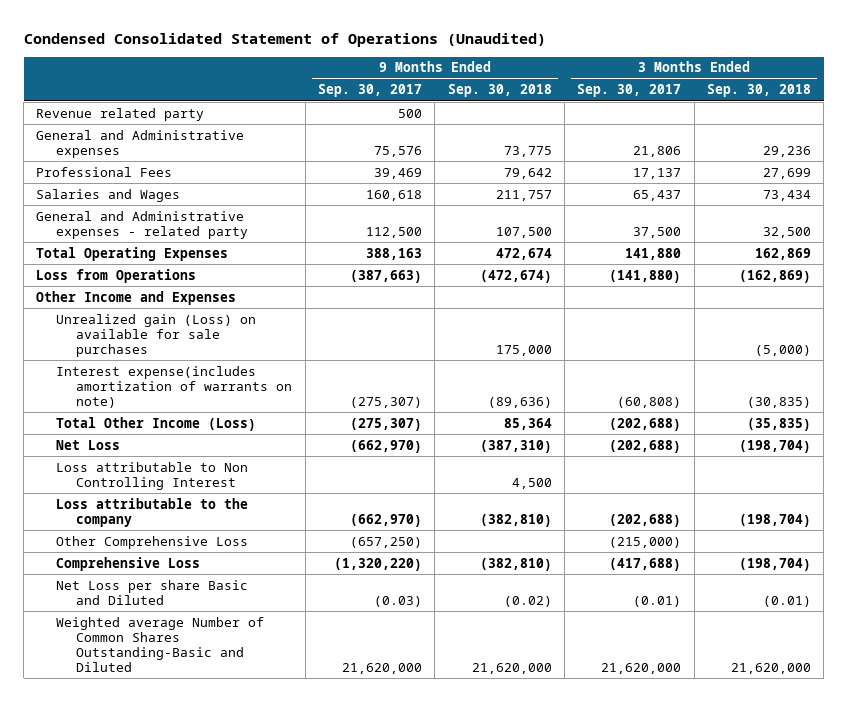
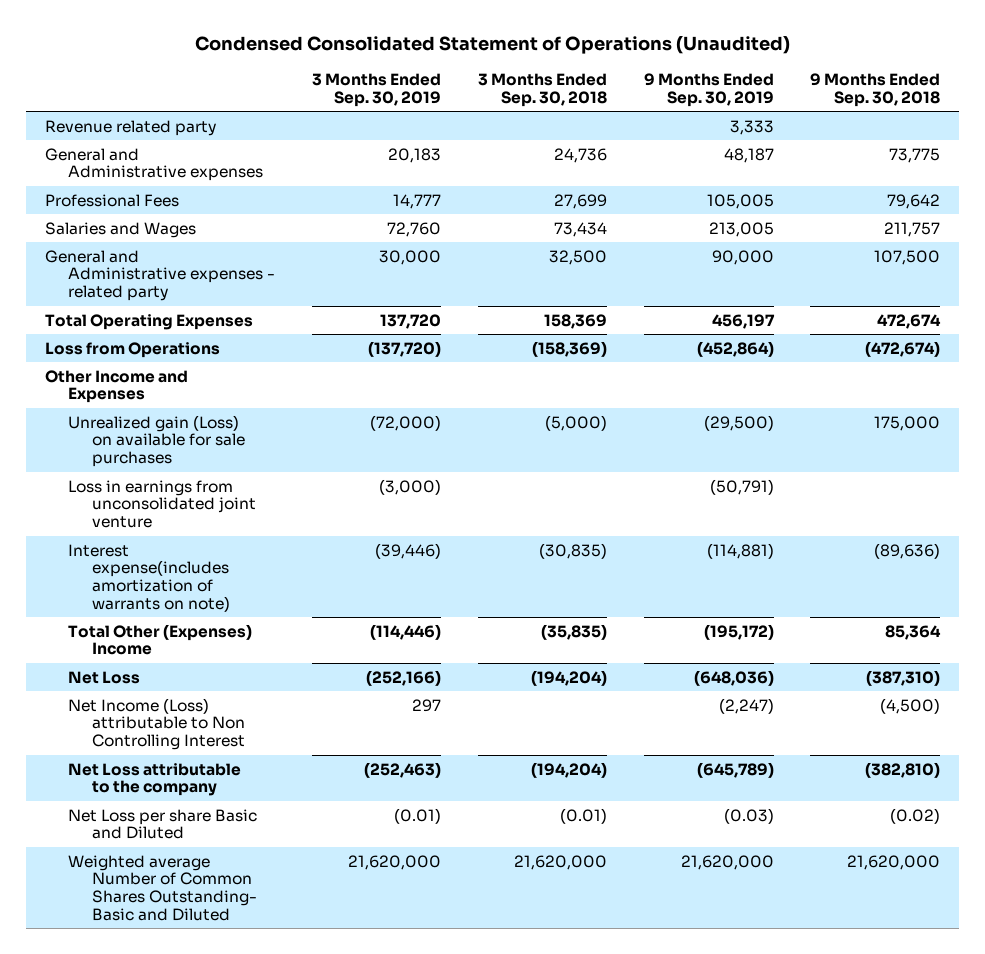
[318,84,423,98] Sep. 30, 2017 -> none
[577,84,682,98] Sep. 30, 2017 -> none
none -> [312,73,442,108] 3 Months Ended Sep. 30, 2019
none -> [643,73,774,108] 9 Months Ended Sep. 30, 2019
[763,145,812,157] 29,236 -> [553,147,607,163] 24,736
[755,247,812,260] 162,869 -> [543,313,607,329] 158,369
[739,269,812,283] (162,869) -> [531,340,607,357] (158,369)
none -> [68,479,256,529] Loss in earnings from unconsolidated joint venture
[56,535,249,549] Other Comprehensive Loss -> none
[56,556,201,571] Comprehensive Loss -> none
[56,416,257,431] Total Other Income (Loss) -> [68,623,253,656] Total Other (Expenses) Income
[739,439,812,453] (198,704) -> [530,669,607,686] (194,204)
[56,461,249,490] Loss attributable to Non Controlling Interest -> [68,697,245,751] Net Income (Loss) attributable to Non Controlling Interest
[511,477,552,489] 4,500 -> [880,697,941,714] (4,500)
[56,497,249,527] Loss attributable to the company -> [68,762,242,797] Net Loss attributable to the company
[739,513,812,527] (198,704) -> [530,761,607,778] (194,204)
[56,616,265,672] Weighted average Number of Common Shares Outstanding-Basic and Diluted -> [68,854,257,922] Weighted average Number of Common Shares Outstanding- Basic and Diluted

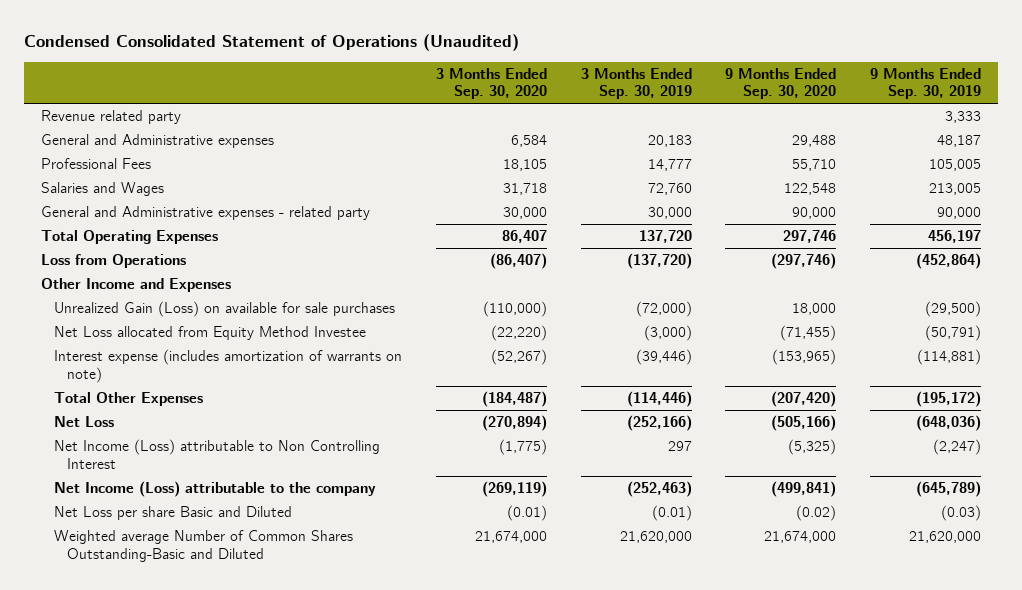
[477,73,607,108] 3 Months Ended Sep. 30, 2018 -> none
[810,73,941,108] 9 Months Ended Sep. 30, 2018 -> none
none -> [435,67,547,100] 3 Months Ended Sep. 30, 2020
none -> [725,67,837,100] 9 Months Ended Sep. 30, 2020
[68,414,245,468] Unrealized gain (Loss) on available for sale purchases -> [53,301,395,318] Unrealized Gain (Loss) on available for sale purchases
[68,479,256,529] Loss in earnings from unconsolidated joint venture -> [53,326,366,341] Net Loss allocated from Equity Method Investee
[68,543,230,613] Interest expense(includes amortization of warrants on note) -> [53,349,402,383] Interest expense (includes amortization of warrants on note)
[68,623,253,656] Total Other (Expenses) Income -> [53,392,203,407] Total Other Expenses
[68,762,242,797] Net Loss attributable to the company -> [53,481,376,498] Net Income (Loss) attributable to the company
[68,854,257,922] Weighted average Number of Common Shares Outstanding- Basic and Diluted -> [53,530,353,562] Weighted average Number of Common Shares Outstanding-Basic and Diluted

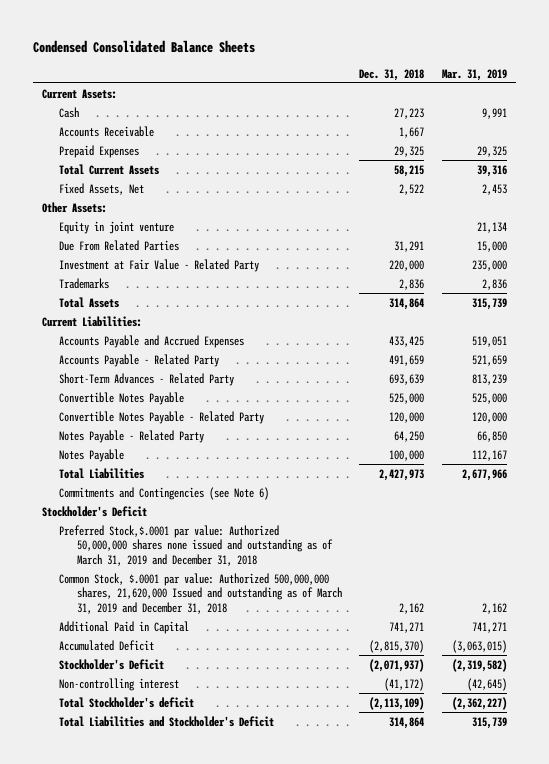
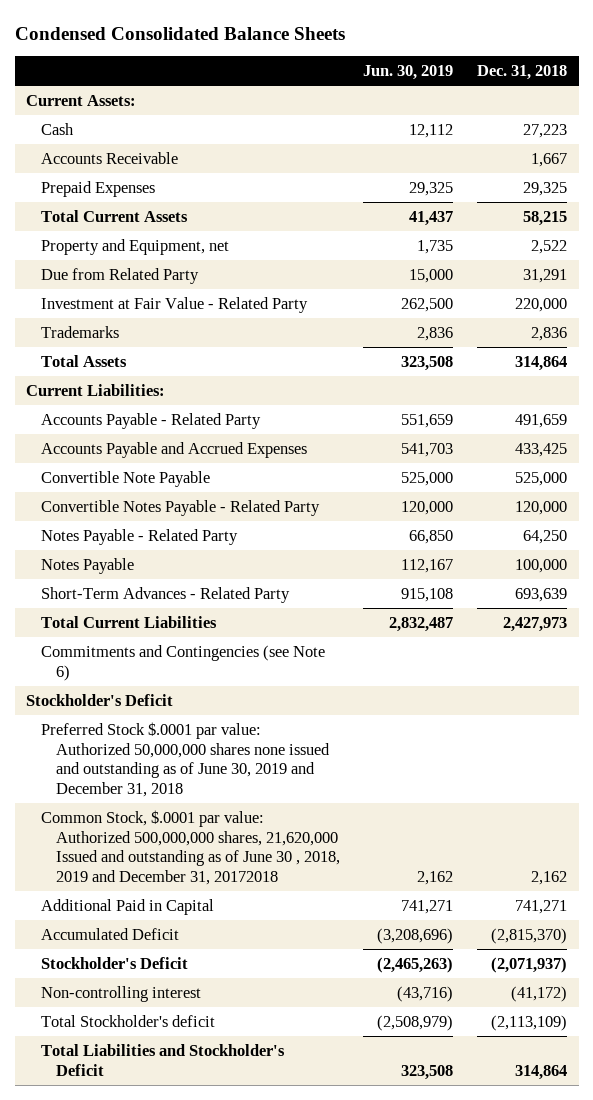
[441,68,507,81] Mar. 31, 2019 -> none
none -> [363,65,454,81] Jun. 30, 2019
[42,201,108,213] Other Assets: -> none
[59,220,175,234] Equity in joint venture -> none
[59,182,145,195] Fixed Assets, Net -> [41,238,230,255] Property and Equipment, net
[59,239,180,251] Due From Related Parties -> [41,267,200,284] Due from Related Party
[59,334,245,348] Accounts Payable and Accrued Expenses -> [41,441,308,458] Accounts Payable and Accrued Expenses
[59,391,185,405] Convertible Notes Payable -> [41,470,211,487] Convertible Note Payable
[59,372,235,386] Short-Term Advances - Related Party -> [41,586,291,603] Short-Term Advances - Related Party
[59,467,145,479] Total Liabilities -> [41,615,218,628] Total Current Liabilities
[59,524,333,567] Preferred Stock,$.0001 par value: Authorized 50,000,000 shares none issued and outstanding as of March 31, 2019 and December 31, 2018 -> [41,721,330,798] Preferred Stock $.0001 par value: Authorized 50,000,000 shares none issued and outstanding as of June 30, 2019 and December 31, 2018
[59,572,342,615] Common Stock, $.0001 par value: Authorized 500,000,000 shares, 21,620,000 Issued and outstanding as of March 31, 2019 and December 31, 2018 -> [41,809,340,886] Common Stock, $.0001 par value: Authorized 500,000,000 shares, 21,620,000 Issued and outstanding as of June 30 , 2018, 2019 and December 31, 20172018

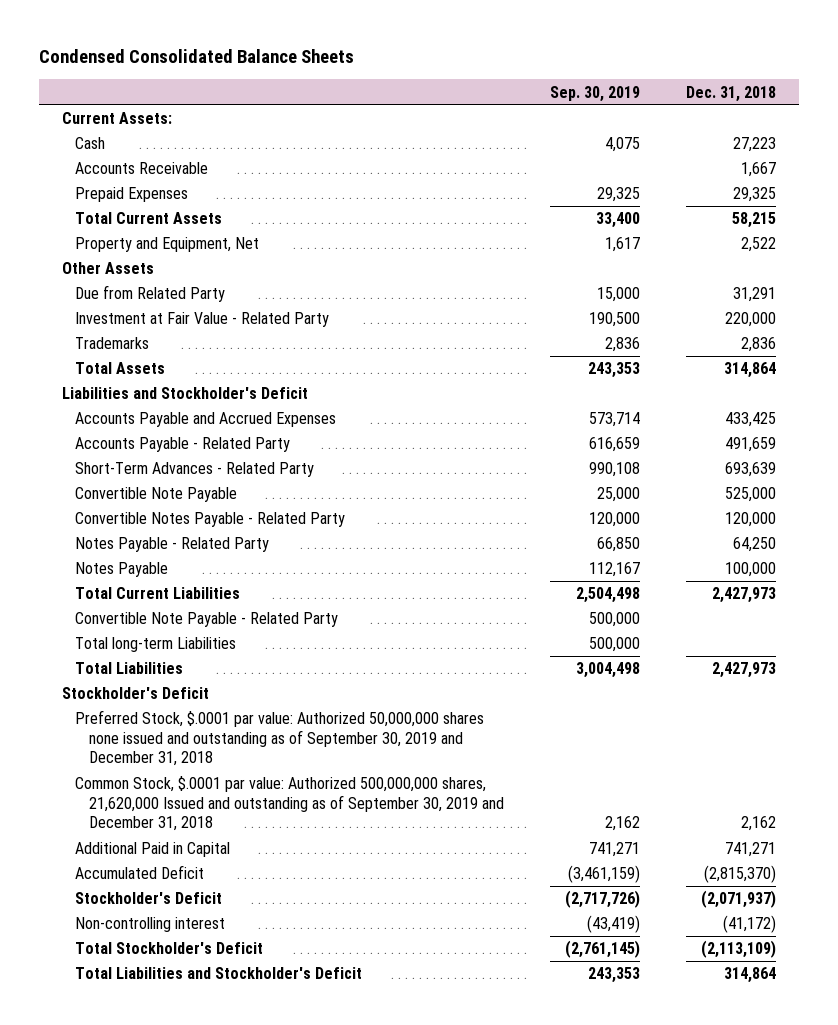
[363,65,454,81] Jun. 30, 2019 -> none
none -> [550,85,641,102] Sep. 30, 2019
[41,238,230,255] Property and Equipment, net -> [75,237,260,253] Property and Equipment, Net
none -> [61,262,154,275] Other Assets
[26,383,166,396] Current Liabilities: -> none
none -> [61,387,308,400] Liabilities and Stockholder's Deficit
[41,412,262,429] Accounts Payable - Related Party -> [75,437,291,453] Accounts Payable - Related Party
[41,586,291,603] Short-Term Advances - Related Party -> [75,462,315,478] Short-Term Advances - Related Party
[41,644,326,681] Commitments and Contingencies (see Note 6) -> none
none -> [75,612,339,628] Convertible Note Payable - Related Party
none -> [75,637,237,653] Total long-term Liabilities
none -> [75,662,184,675] Total Liabilities
[41,721,330,798] Preferred Stock $.0001 par value: Authorized 50,000,000 shares none issued and outstanding as of June 30, 2019 and December 31, 2018 -> [75,710,485,767] Preferred Stock, $.0001 par value: Authorized 50,000,000 shares none issued and outstanding as of September 30, 2019 and December 31, 2018
[41,809,340,886] Common Stock, $.0001 par value: Authorized 500,000,000 shares, 21,620,000 Issued and outstanding as of June 30 , 2018, 2019 and December 31, 20172018 -> [75,776,504,832] Common Stock, $.0001 par value: Authorized 500,000,000 shares, 21,620,000 Issued and outstanding as of September 30, 2019 and December 31, 2018
[41,1014,216,1027] Total Stockholder's deficit -> [75,942,264,955] Total Stockholder's Deficit

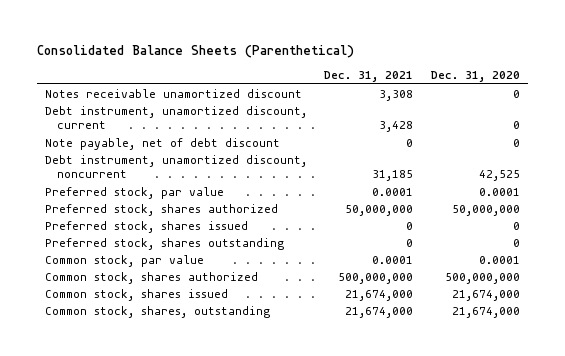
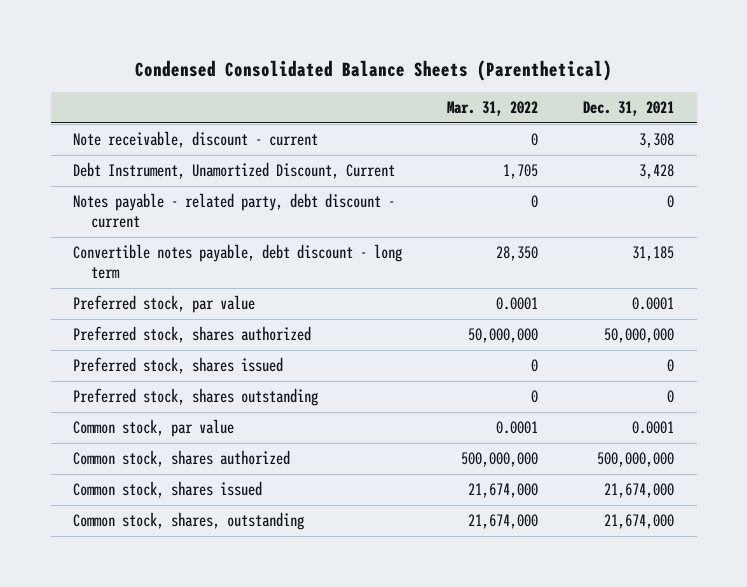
[36,44,354,58] Consolidated Balance Sheets (Parenthetical) -> [134,59,612,81] Condensed Consolidated Balance Sheets (Parenthetical)
[430,71,520,83] Dec. 31, 2020 -> none
none -> [447,101,539,117] Mar. 31, 2022
[45,88,303,98] Notes receivable unamortized discount -> [73,131,319,149] Note receivable, discount - current
[45,105,308,130] Debt instrument, unamortized discount, current -> [73,162,396,180] Debt Instrument, Unamortized Discount, Current
[45,137,281,150] Note payable, net of debt discount -> [73,193,396,229] Notes payable - related party, debt discount - current
[45,154,308,179] Debt instrument, unamortized discount, noncurrent -> [73,244,403,280] Convertible notes payable, debt discount - long term

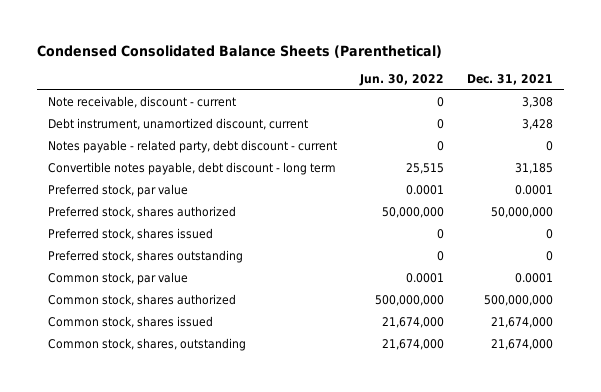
[447,101,539,117] Mar. 31, 2022 -> none
none -> [359,74,445,87] Jun. 30, 2022
[73,162,396,180] Debt Instrument, Unamortized Discount, Current -> [48,118,309,131] Debt instrument, unamortized discount, current

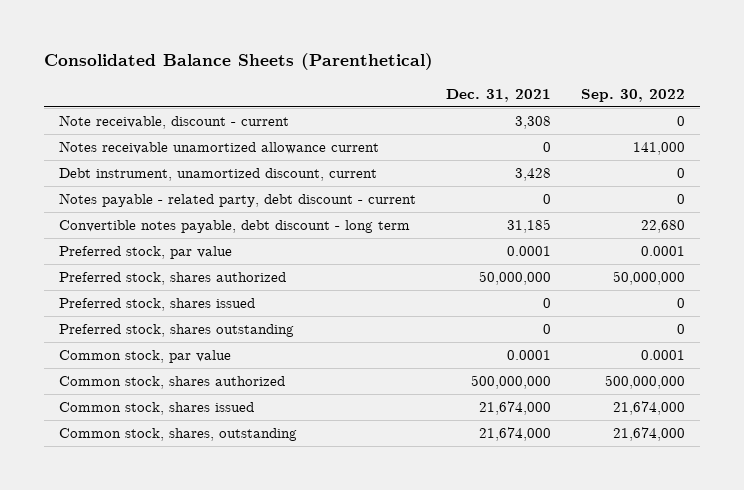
[37,44,443,58] Condensed Consolidated Balance Sheets (Parenthetical) -> [43,53,433,71] Consolidated Balance Sheets (Parenthetical)
[359,74,445,87] Jun. 30, 2022 -> none
none -> [581,88,686,102] Sep. 30, 2022
none -> [58,140,379,154] Notes receivable unamortized allowance current

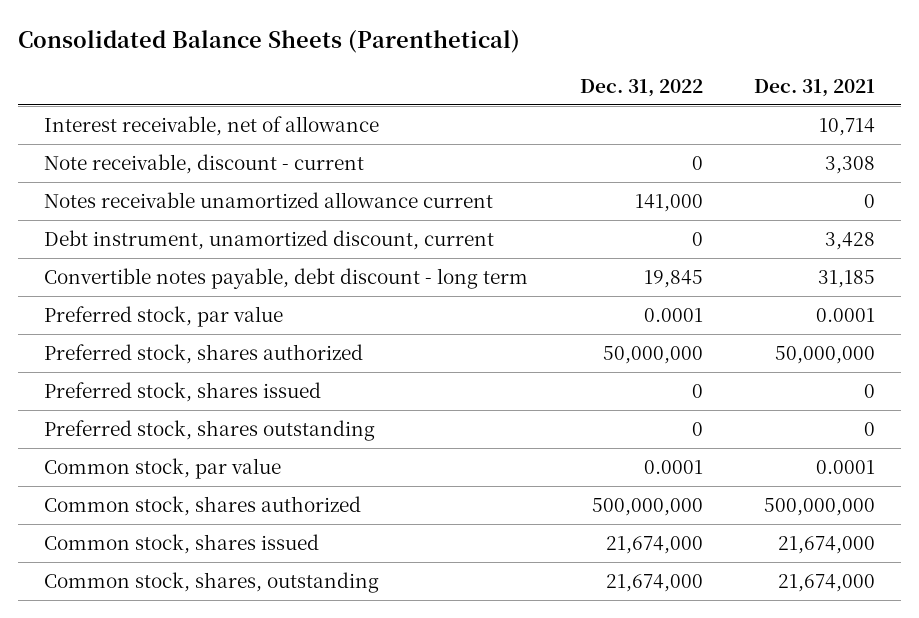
[581,88,686,102] Sep. 30, 2022 -> none
none -> [579,78,703,97] Dec. 31, 2022
none -> [43,115,379,136] Interest receivable, net of allowance
[58,192,416,207] Notes payable - related party, debt discount - current -> none

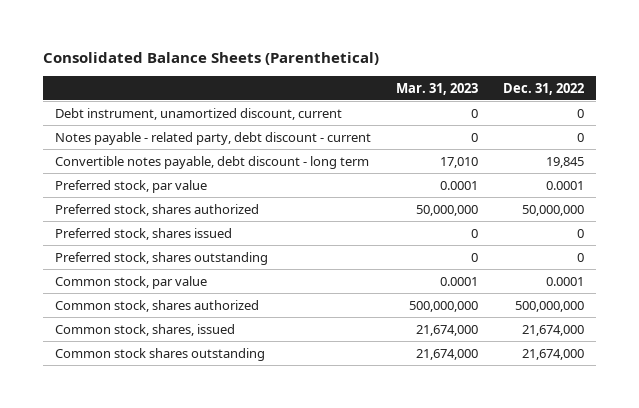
[754,78,876,97] Dec. 31, 2021 -> none
none -> [395,82,478,95] Mar. 31, 2023
[43,115,379,136] Interest receivable, net of allowance -> none
[43,153,364,174] Note receivable, discount - current -> none
[43,191,493,208] Notes receivable unamortized allowance current -> none
none -> [54,131,371,145] Notes payable - related party, debt discount - current
[43,533,319,554] Common stock, shares issued -> [54,323,235,336] Common stock, shares, issued
[43,571,379,593] Common stock, shares, outstanding -> [54,347,265,361] Common stock shares outstanding

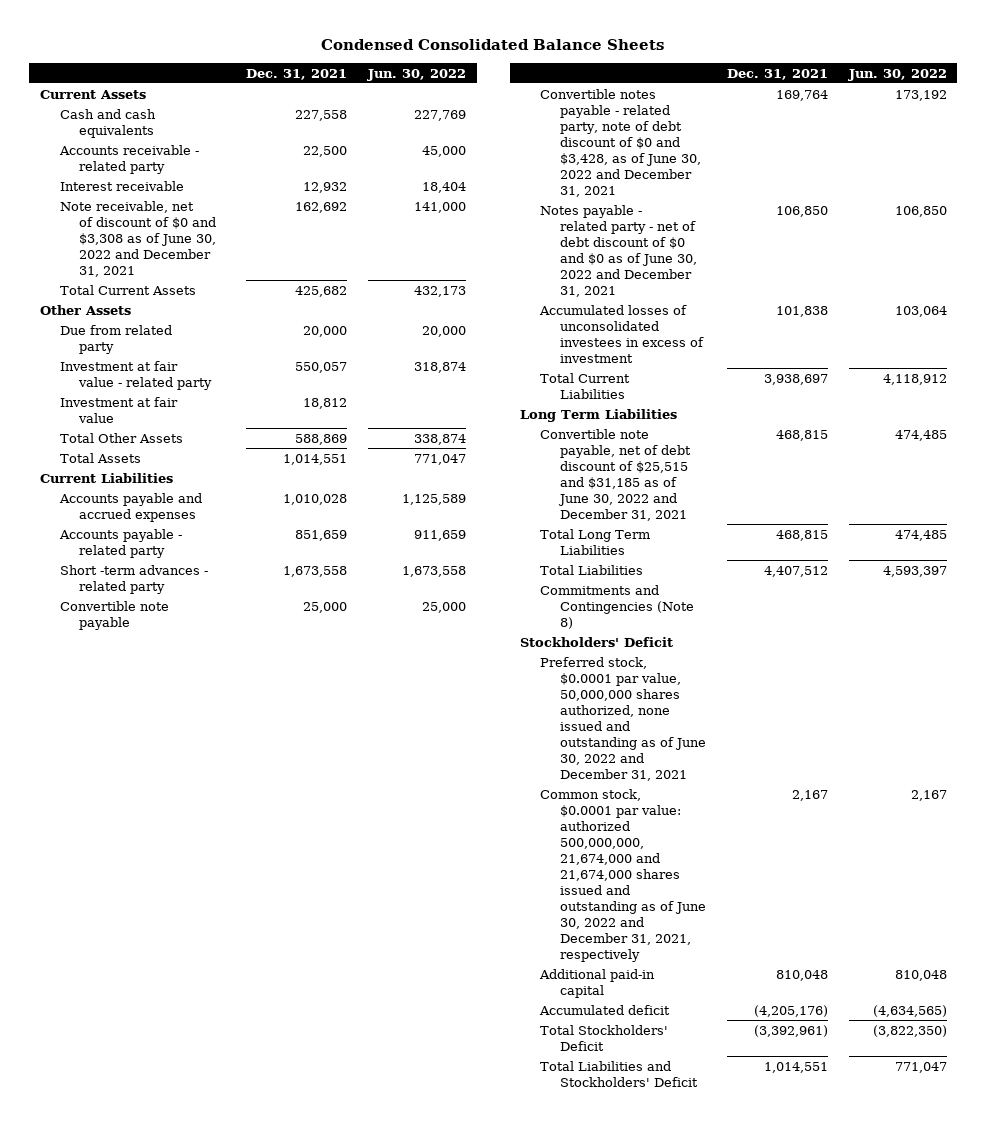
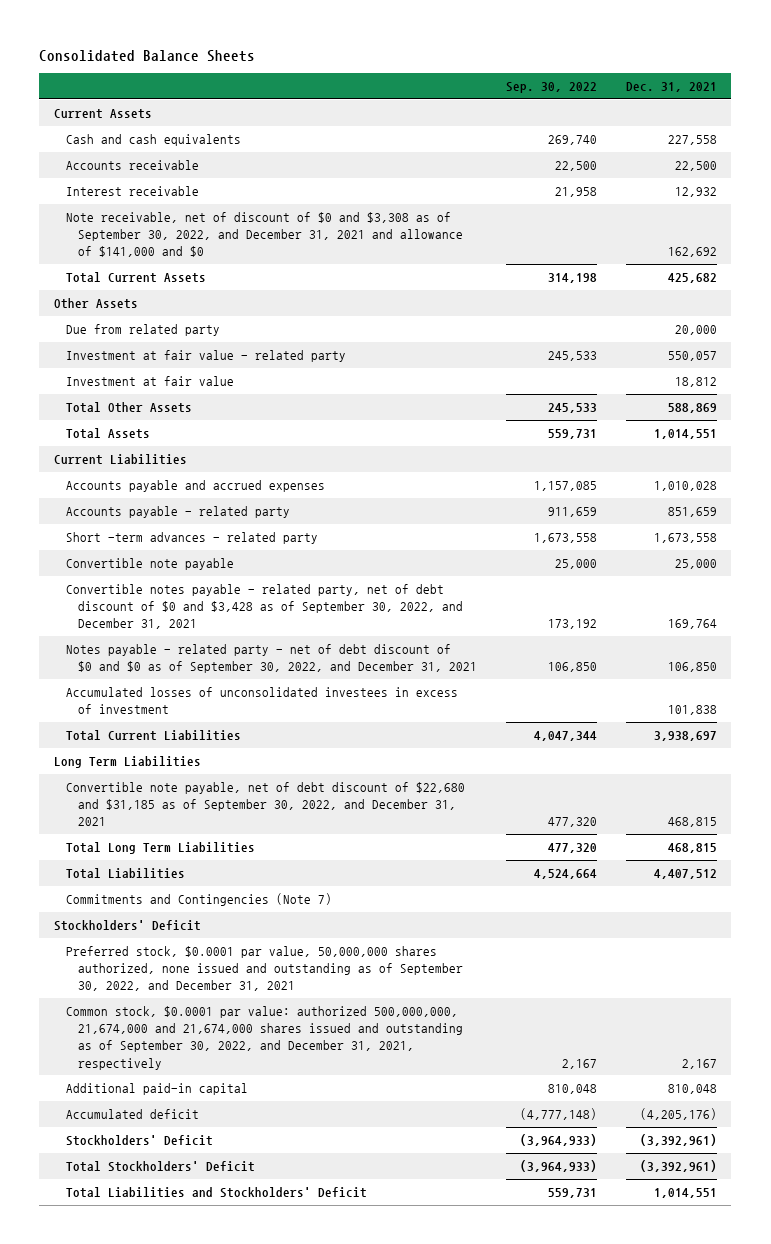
[321,38,665,50] Condensed Consolidated Balance Sheets -> [39,49,256,62] Consolidated Balance Sheets
[367,68,467,81] Jun. 30, 2022 -> none
none -> [505,82,597,94] Sep. 30, 2022
[58,144,199,174] Accounts receivable - related party -> [65,160,199,171] Accounts receivable
[59,200,217,277] Note receivable, net of discount of $0 and $3,308 as of June 30, 2022 and December 31, 2021 -> [65,212,463,258] Note receivable, net of discount of $0 and $3,308 as of September 30, 2022, and December 31, 2021 and allowance of $141,000 and $0
[540,88,701,197] Convertible notes payable - related party, note of debt discount of $0 and $3,428, as of June 30, 2022 and December 31, 2021 -> [65,584,463,630] Convertible notes payable - related party, net of debt discount of $0 and $3,428 as of September 30, 2022, and December 31, 2021
[540,204,697,297] Notes payable - related party - net of debt discount of $0 and $0 as of June 30, 2022 and December 31, 2021 -> [65,644,477,674] Notes payable - related party - net of debt discount of $0 and $0 as of September 30, 2022, and December 31, 2021
[540,428,691,521] Convertible note payable, net of debt discount of $25,515 and $31,185 as of June 30, 2022 and December 31, 2021 -> [65,782,465,827] Convertible note payable, net of debt discount of $22,680 and $31,185 as of September 30, 2022, and December 31, 2021
[540,584,694,629] Commitments and Contingencies (Note 8) -> [65,893,332,907] Commitments and Contingencies (Note 7)
[540,656,706,781] Preferred stock, $0.0001 par value, 50,000,000 shares authorized, none issued and outstanding as of June 30, 2022 and December 31, 2021 -> [65,946,463,992] Preferred stock, $0.0001 par value, 50,000,000 shares authorized, none issued and outstanding as of September 30, 2022, and December 31, 2021
[540,788,706,963] Common stock, $0.0001 par value: authorized 500,000,000, 21,674,000 and 21,674,000 shares issued and outstanding as of June 30, 2022 and December 31, 2021, respectively -> [65,1006,463,1070] Common stock, $0.0001 par value: authorized 500,000,000, 21,674,000 and 21,674,000 shares issued and outstanding as of September 30, 2022, and December 31, 2021, respectively
none -> [65,1135,213,1147] Stockholders' Deficit

